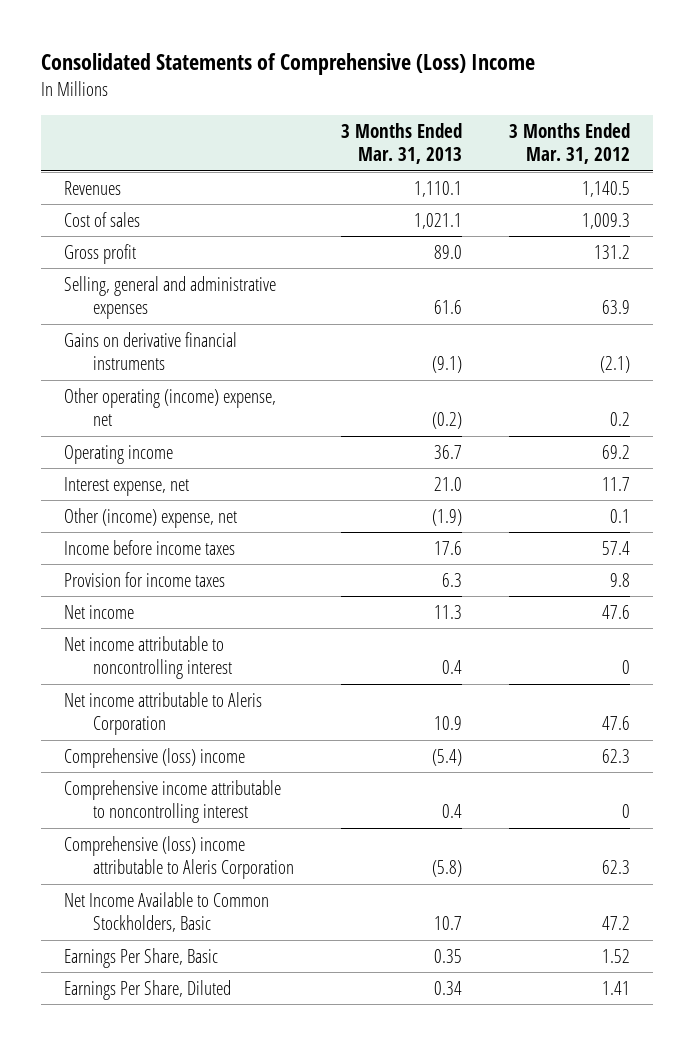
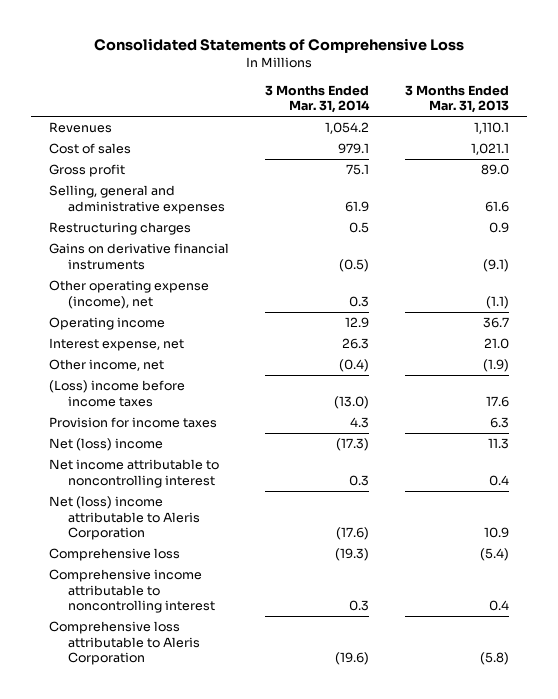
[40,53,535,76] Consolidated Statements of Comprehensive (Loss) Income -> [93,38,464,54] Consolidated Statements of Comprehensive Loss
[508,122,630,165] 3 Months Ended Mar. 31, 2012 -> none
none -> [264,84,370,113] 3 Months Ended Mar. 31, 2014
none -> [49,222,192,236] Restructuring charges
[64,387,277,427] Other operating (income) expense, net -> [49,280,210,309] Other operating expense (income), net
[431,412,462,430] (0.2) -> [485,295,509,309] (1.1)
[64,507,238,528] Other (income) expense, net -> [49,359,165,372] Other income, net
[64,539,236,555] Income before income taxes -> [49,380,186,407] (Loss) income before income taxes
[64,604,135,619] Net income -> [49,438,164,452] Net (loss) income
[64,691,263,736] Net income attributable to Aleris Corporation -> [49,496,200,540] Net (loss) income attributable to Aleris Corporation
[64,747,246,768] Comprehensive (loss) income -> [49,548,181,562] Comprehensive loss
[64,891,270,933] Net Income Available to Common Stockholders, Basic -> none
[64,947,219,968] Earnings Per Share, Basic -> none
[64,979,232,1000] Earnings Per Share, Diluted -> none
[64,835,294,880] Comprehensive (loss) income attributable to Aleris Corporation -> [49,621,200,665] Comprehensive loss attributable to Aleris Corporation

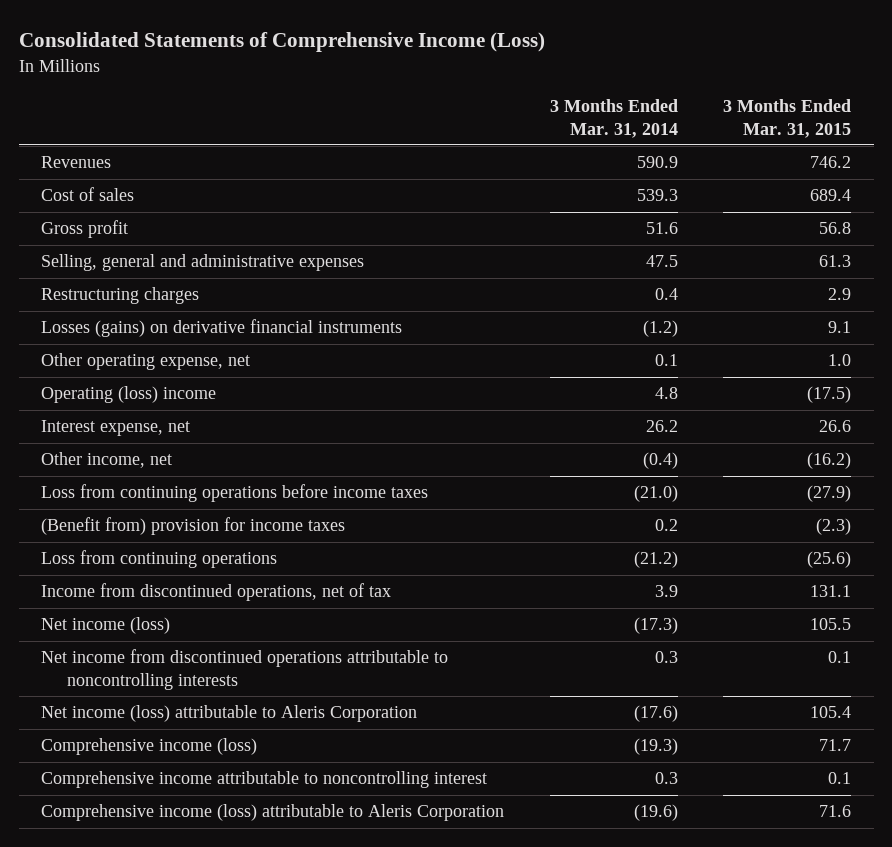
[93,38,464,54] Consolidated Statements of Comprehensive Loss -> [18,32,545,53] Consolidated Statements of Comprehensive Income (Loss)
[404,84,509,113] 3 Months Ended Mar. 31, 2013 -> none
none -> [722,98,851,138] 3 Months Ended Mar. 31, 2015
[324,122,369,135] 1,054.2 -> [636,156,678,169] 590.9
[337,143,369,155] 979.1 -> [636,189,678,202] 539.3
[345,164,369,176] 75.1 -> [645,222,678,235] 51.6
[344,200,369,212] 61.9 -> [645,255,678,268] 47.5
[348,222,369,234] 0.5 -> [654,288,678,301] 0.4
[49,243,230,270] Gains on derivative financial instruments -> [41,319,403,338] Losses (gains) on derivative financial instruments
[338,258,369,272] (0.5) -> [642,320,678,338] (1.2)
[49,280,210,309] Other operating expense (income), net -> [41,353,251,371] Other operating expense, net
[348,295,369,307] 0.3 -> [654,354,678,367] 0.1
[49,317,166,331] Operating income -> [41,386,217,404] Operating (loss) income
[344,317,369,329] 12.9 -> [654,387,678,400] 4.8
[341,338,369,350] 26.3 -> [645,420,678,433] 26.2
[49,380,186,407] (Loss) income before income taxes -> [41,484,429,503] Loss from continuing operations before income taxes
[333,395,369,409] (13.0) -> [633,485,678,503] (21.0)
[49,417,218,429] Provision for income taxes -> [41,517,346,536] (Benefit from) provision for income taxes
[349,417,369,429] 4.3 -> [654,519,678,532] 0.2
none -> [41,550,278,569] Loss from continuing operations
none -> [41,583,392,602] Income from discontinued operations, net of tax
[49,438,164,452] Net (loss) income -> [41,617,171,635] Net income (loss)
[49,459,220,488] Net income attributable to noncontrolling interest -> [41,649,449,690] Net income from discontinued operations attributable to noncontrolling interests
[49,496,200,540] Net (loss) income attributable to Aleris Corporation -> [41,705,418,723] Net income (loss) attributable to Aleris Corporation
[49,548,181,562] Comprehensive loss -> [41,738,258,756] Comprehensive income (loss)
[49,621,200,665] Comprehensive loss attributable to Aleris Corporation -> [41,804,505,822] Comprehensive income (loss) attributable to Aleris Corporation

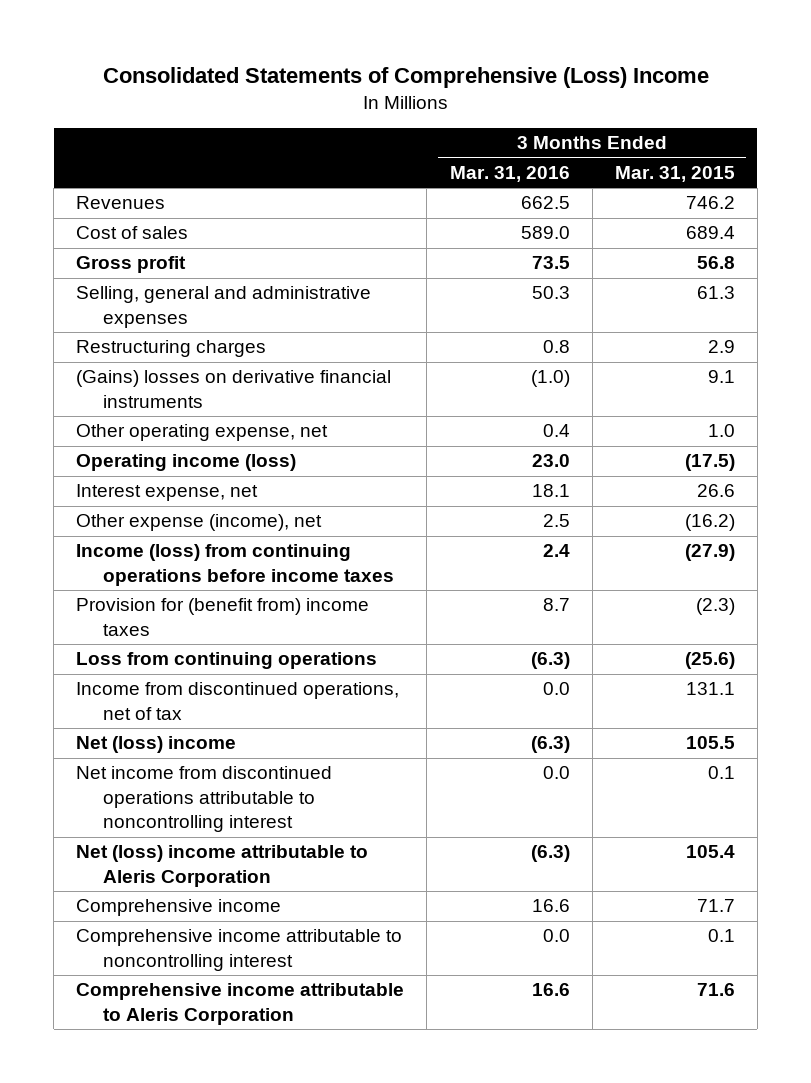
[18,32,545,53] Consolidated Statements of Comprehensive Income (Loss) -> [102,67,709,89] Consolidated Statements of Comprehensive (Loss) Income
[549,98,678,138] 3 Months Ended Mar. 31, 2014 -> none
none -> [449,165,570,182] Mar. 31, 2016
[41,319,403,338] Losses (gains) on derivative financial instruments -> [76,370,392,408] (Gains) losses on derivative financial instruments
[41,386,217,404] Operating (loss) income -> [76,454,297,472] Operating income (loss)
[41,452,173,469] Other income, net -> [76,514,323,532] Other expense (income), net
[41,484,429,503] Loss from continuing operations before income taxes -> [76,544,394,586] Income (loss) from continuing operations before income taxes
[41,517,346,536] (Benefit from) provision for income taxes -> [76,598,370,636] Provision for (benefit from) income taxes
[41,617,171,635] Net income (loss) -> [76,736,237,754] Net (loss) income
[41,649,449,690] Net income from discontinued operations attributable to noncontrolling interests -> [76,766,333,833] Net income from discontinued operations attributable to noncontrolling interest
[41,705,418,723] Net income (loss) attributable to Aleris Corporation -> [76,845,369,887] Net (loss) income attributable to Aleris Corporation
[41,738,258,756] Comprehensive income (loss) -> [76,899,282,917] Comprehensive income
[41,804,505,822] Comprehensive income (loss) attributable to Aleris Corporation -> [76,983,405,1025] Comprehensive income attributable to Aleris Corporation

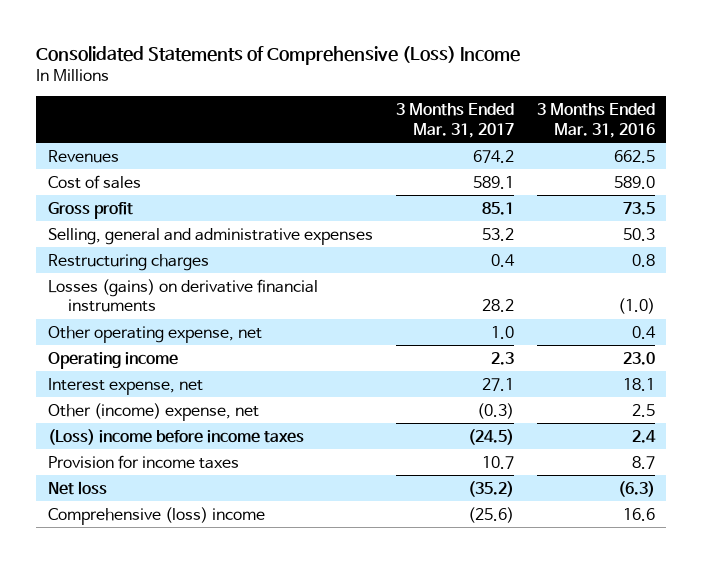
[614,165,735,182] Mar. 31, 2015 -> none
none -> [395,102,514,138] 3 Months Ended Mar. 31, 2017
[76,370,392,408] (Gains) losses on derivative financial instruments -> [47,278,318,313] Losses (gains) on derivative financial instruments
[76,454,297,472] Operating income (loss) -> [47,351,178,369] Operating income
[76,652,378,670] Loss from continuing operations -> none
[76,682,400,720] Income from discontinued operations, net of tax -> none
[76,766,333,833] Net income from discontinued operations attributable to noncontrolling interest -> none
[76,845,369,887] Net (loss) income attributable to Aleris Corporation -> none
[76,929,403,971] Comprehensive income attributable to noncontrolling interest -> none
[76,983,405,1025] Comprehensive income attributable to Aleris Corporation -> none
[76,514,323,532] Other expense (income), net -> [47,402,259,421] Other (income) expense, net
[76,544,394,586] Income (loss) from continuing operations before income taxes -> [47,428,304,445] (Loss) income before income taxes
[76,598,370,636] Provision for (benefit from) income taxes -> [47,454,239,469] Provision for income taxes
[76,736,237,754] Net (loss) income -> [47,480,107,495] Net loss
[76,899,282,917] Comprehensive income -> [47,506,265,525] Comprehensive (loss) income

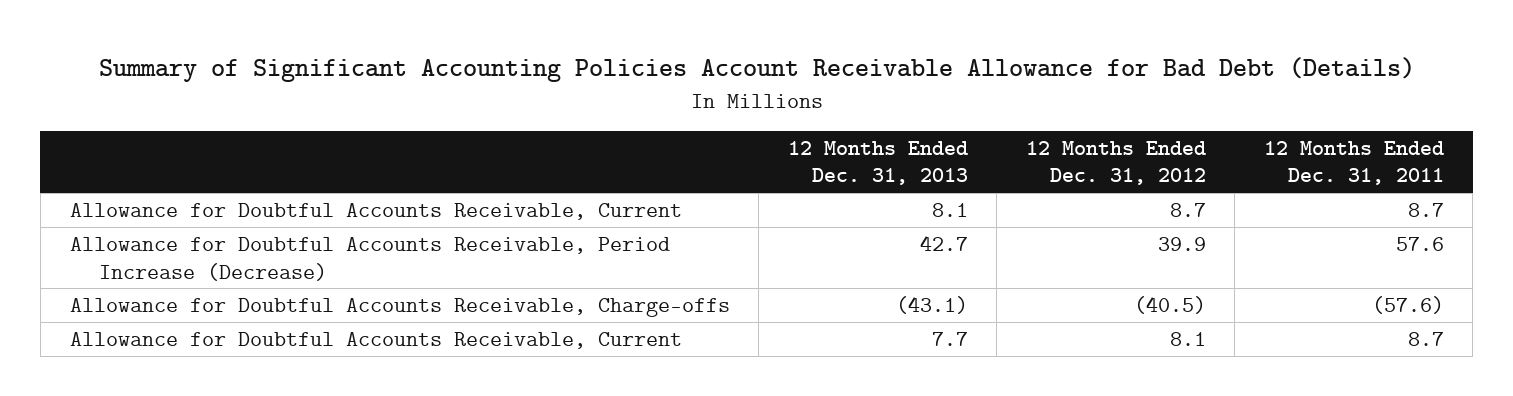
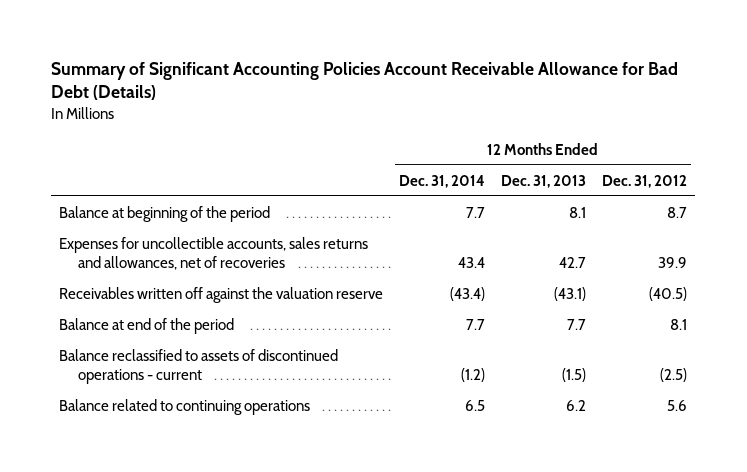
[1263,140,1444,186] 12 Months Ended Dec. 31, 2011 -> none
none -> [399,174,486,188] Dec. 31, 2014
[69,202,682,220] Allowance for Doubtful Accounts Receivable, Current -> [59,205,271,222] Balance at beginning of the period
[69,236,670,281] Allowance for Doubtful Accounts Receivable, Period Increase (Decrease) -> [59,236,369,271] Expenses for uncollectible accounts, sales returns and allowances, net of recoveries
[69,297,730,317] Allowance for Doubtful Accounts Receivable, Charge-offs -> [59,286,384,303] Receivables written off against the valuation reserve
[69,331,682,349] Allowance for Doubtful Accounts Receivable, Current -> [59,317,235,334] Balance at end of the period
none -> [59,348,339,385] Balance reclassified to assets of discontinued operations - current
none -> [59,398,311,415] Balance related to continuing operations

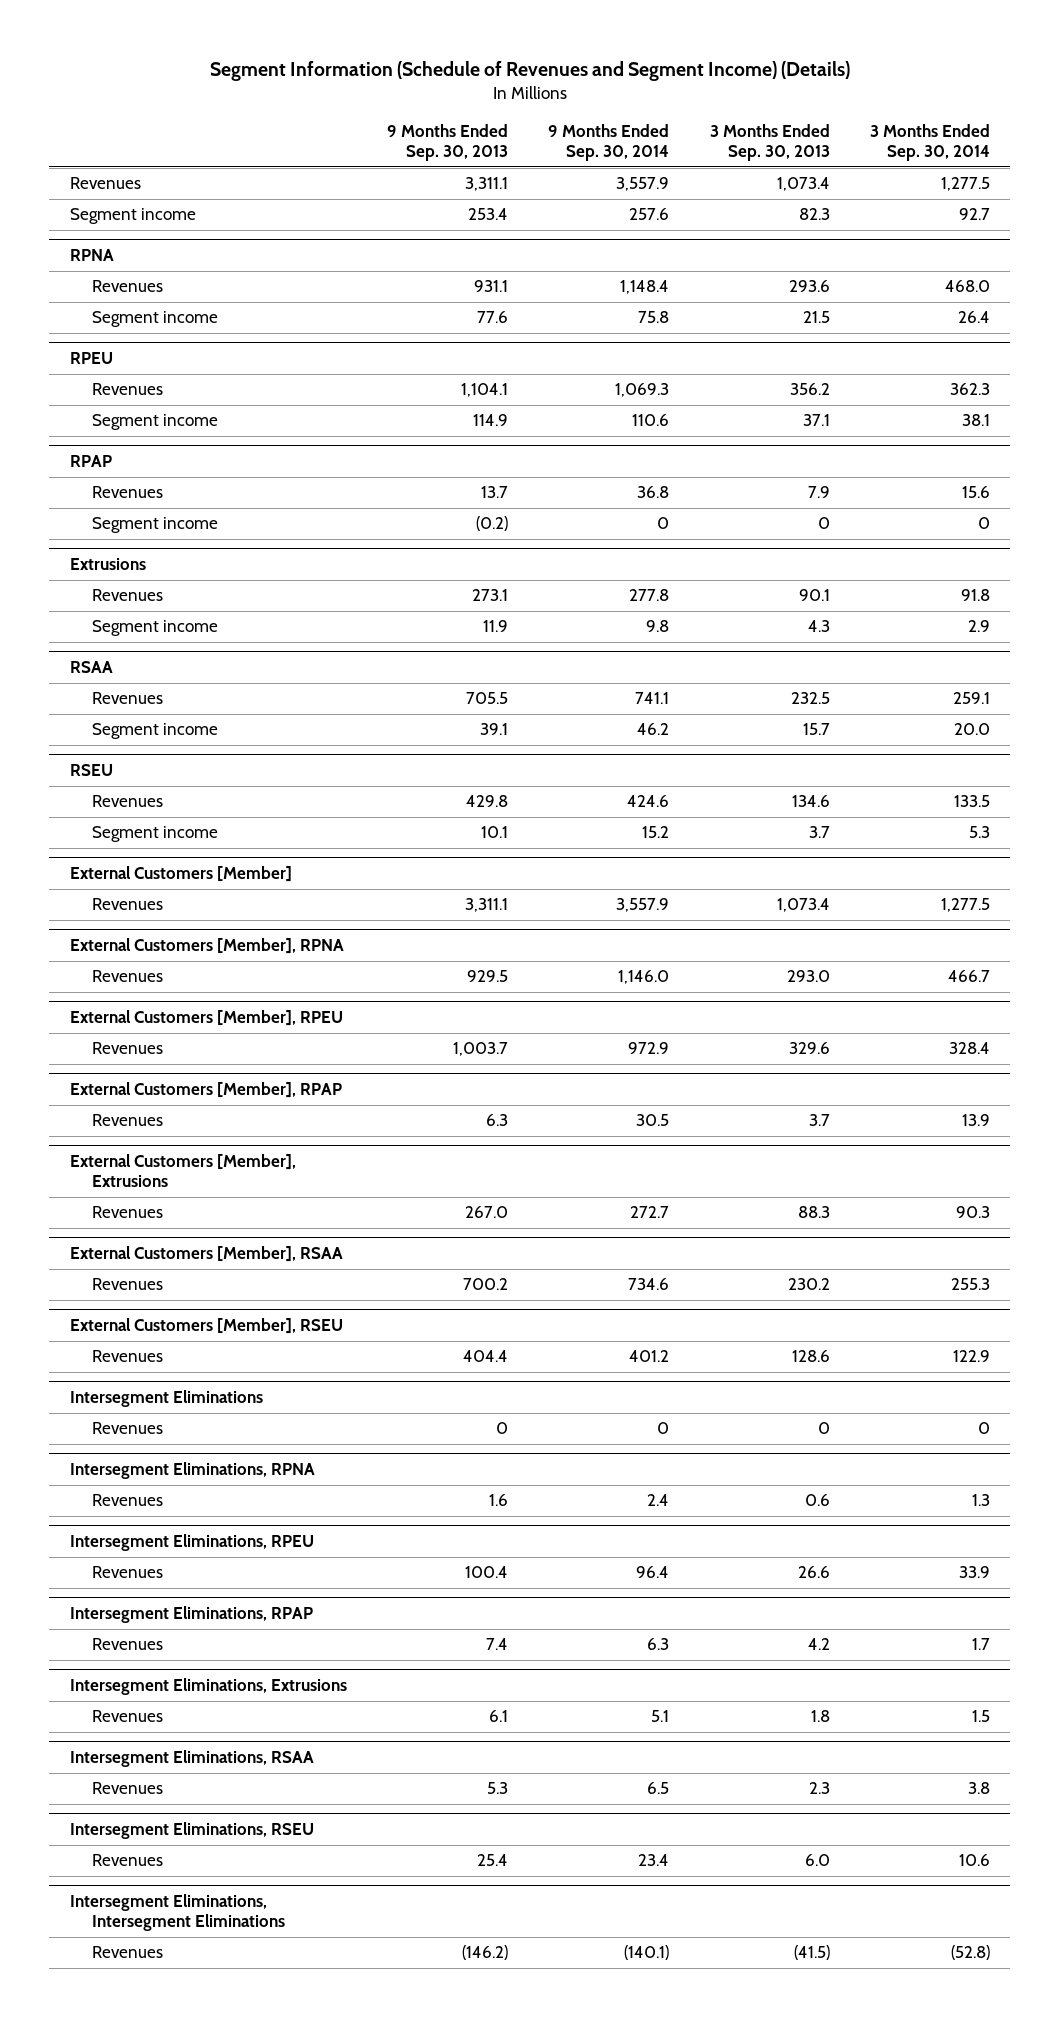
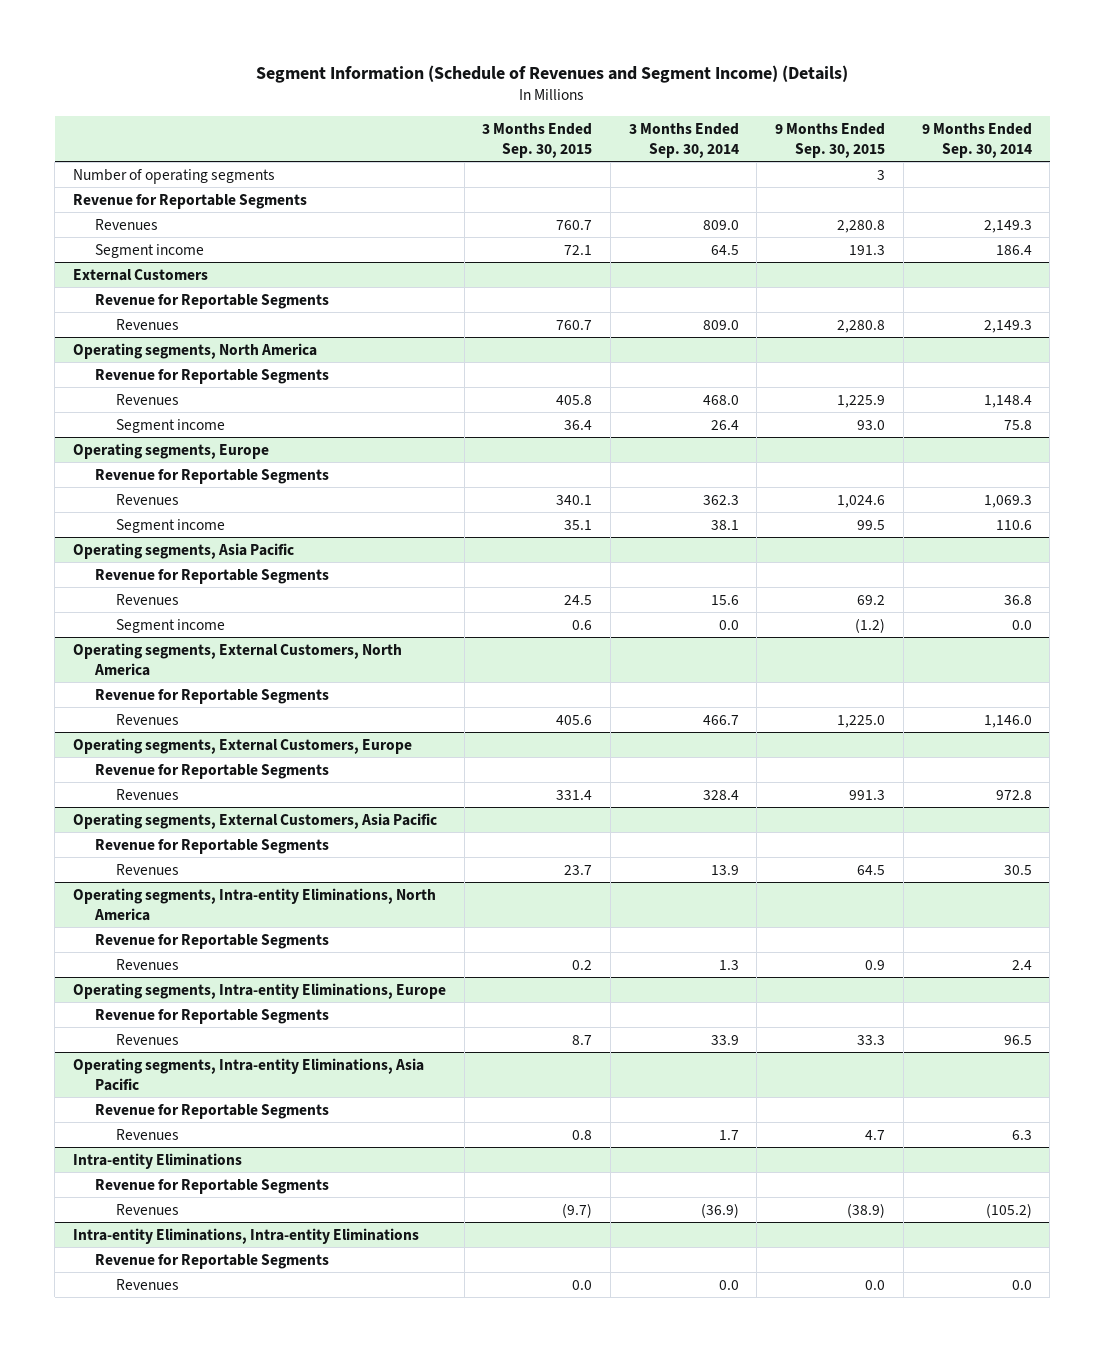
[386,123,508,161] 9 Months Ended Sep. 30, 2013 -> none
[709,123,830,161] 3 Months Ended Sep. 30, 2013 -> none
none -> [482,122,593,158] 3 Months Ended Sep. 30, 2015
none -> [775,122,886,158] 9 Months Ended Sep. 30, 2015
[69,249,114,262] RPNA -> none
none -> [72,168,275,184] Number of operating segments
none -> [72,193,307,209] Revenue for Reportable Segments
[616,177,670,192] 3,557.9 -> [983,219,1032,233] 2,149.3
[940,177,990,192] 1,277.5 -> [702,219,739,230] 809.0
[629,208,670,221] 257.6 -> [995,244,1032,255] 186.4
[958,208,990,221] 92.7 -> [710,244,739,255] 64.5
none -> [72,268,208,281] External Customers
none -> [94,293,329,309] Revenue for Reportable Segments
none -> [116,318,180,330] Revenues
none -> [72,342,317,359] Operating segments, North America
none -> [94,368,329,384] Revenue for Reportable Segments
[69,352,113,365] RPEU -> none
none -> [72,442,269,459] Operating segments, Europe
none -> [94,468,329,484] Revenue for Reportable Segments
[69,455,112,468] RPAP -> none
none -> [72,542,294,559] Operating segments, Asia Pacific
none -> [94,568,329,584] Revenue for Reportable Segments
[69,558,146,571] Extrusions -> none
[91,589,163,602] Revenues -> none
[91,620,218,637] Segment income -> none
[69,661,113,674] RSAA -> none
[91,692,163,705] Revenues -> none
[91,723,218,740] Segment income -> none
[69,764,113,777] RSEU -> none
[91,795,163,808] Revenues -> none
[91,826,218,843] Segment income -> none
[69,866,292,883] External Customers [Member] -> none
[91,898,163,911] Revenues -> none
[69,938,344,955] External Customers [Member], RPNA -> none
[657,517,670,530] 0 -> [1011,619,1032,630] 0.0
[977,517,990,530] 0 -> [718,619,739,630] 0.0
none -> [72,642,402,676] Operating segments, External Customers, North America
none -> [94,688,329,704] Revenue for Reportable Segments
[69,1010,343,1027] External Customers [Member], RPEU -> none
[69,1082,342,1099] External Customers [Member], RPAP -> none
none -> [72,737,412,754] Operating segments, External Customers, Europe
none -> [94,763,329,779] Revenue for Reportable Segments
[628,1042,670,1055] 972.9 -> [995,789,1032,800] 972.8
none -> [72,812,437,829] Operating segments, External Customers, Asia Pacific
none -> [94,838,329,854] Revenue for Reportable Segments
[69,1154,296,1188] External Customers [Member], Extrusions -> none
[91,1206,163,1219] Revenues -> none
[69,1246,343,1263] External Customers [Member], RSAA -> none
[91,1278,163,1291] Revenues -> none
[69,1318,343,1335] External Customers [Member], RSEU -> none
[91,1350,163,1363] Revenues -> none
[69,1390,263,1408] Intersegment Eliminations -> none
[91,1422,163,1435] Revenues -> none
[69,1462,315,1480] Intersegment Eliminations, RPNA -> none
none -> [72,887,436,921] Operating segments, Intra-entity Eliminations, North America
none -> [94,933,329,949] Revenue for Reportable Segments
[69,1534,314,1552] Intersegment Eliminations, RPEU -> none
[69,1606,313,1624] Intersegment Eliminations, RPAP -> none
none -> [72,982,446,999] Operating segments, Intra-entity Eliminations, Europe
none -> [94,1008,329,1024] Revenue for Reportable Segments
[636,1566,670,1579] 96.4 -> [1003,1034,1032,1045] 96.5
none -> [72,1057,424,1091] Operating segments, Intra-entity Eliminations, Asia Pacific
none -> [94,1103,329,1119] Revenue for Reportable Segments
[69,1678,347,1696] Intersegment Eliminations, Extrusions -> none
[69,1750,314,1768] Intersegment Eliminations, RSAA -> none
[69,1822,314,1840] Intersegment Eliminations, RSEU -> none
[91,1854,163,1867] Revenues -> none
[69,1894,285,1932] Intersegment Eliminations, Intersegment Eliminations -> none
[91,1946,163,1959] Revenues -> none
none -> [72,1152,242,1169] Intra-entity Eliminations
none -> [94,1178,329,1194] Revenue for Reportable Segments
[651,1710,670,1723] 5.1 -> [985,1202,1032,1218] (105.2)
[971,1710,990,1723] 1.5 -> [700,1202,739,1218] (36.9)
none -> [72,1227,419,1244] Intra-entity Eliminations, Intra-entity Eliminations
none -> [94,1253,329,1269] Revenue for Reportable Segments
[647,1782,670,1795] 6.5 -> [1011,1279,1032,1290] 0.0
[967,1782,990,1795] 3.8 -> [718,1279,739,1290] 0.0

